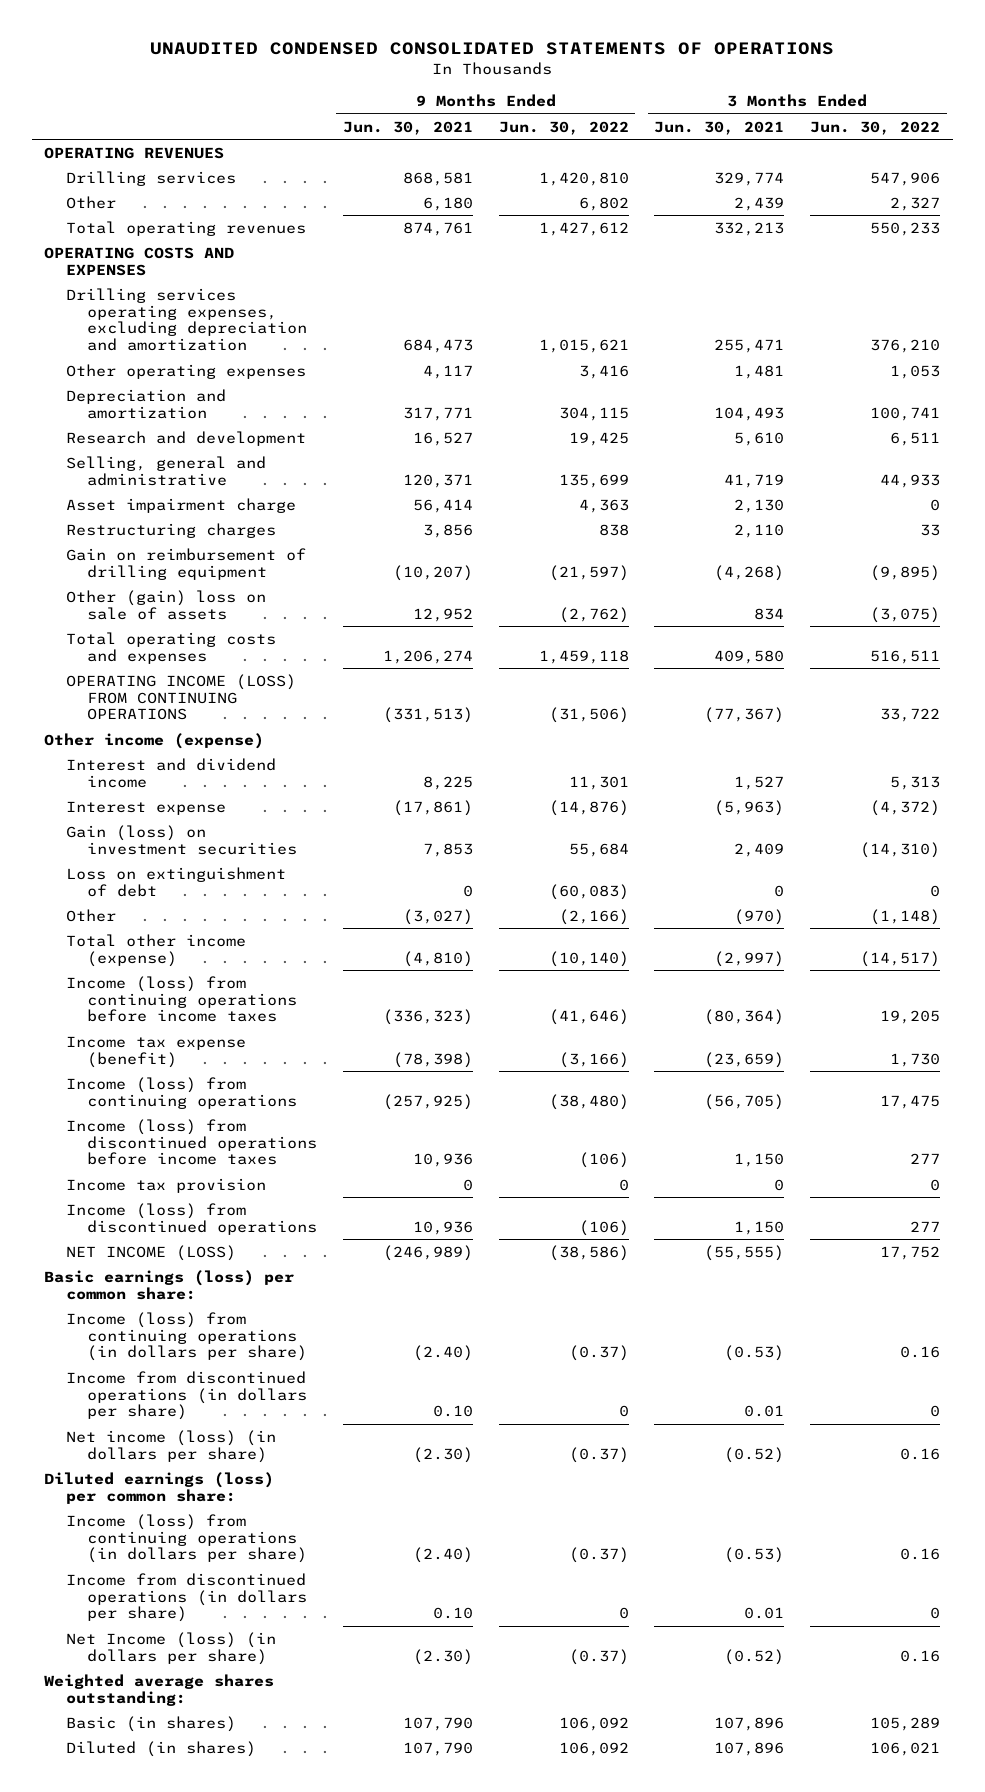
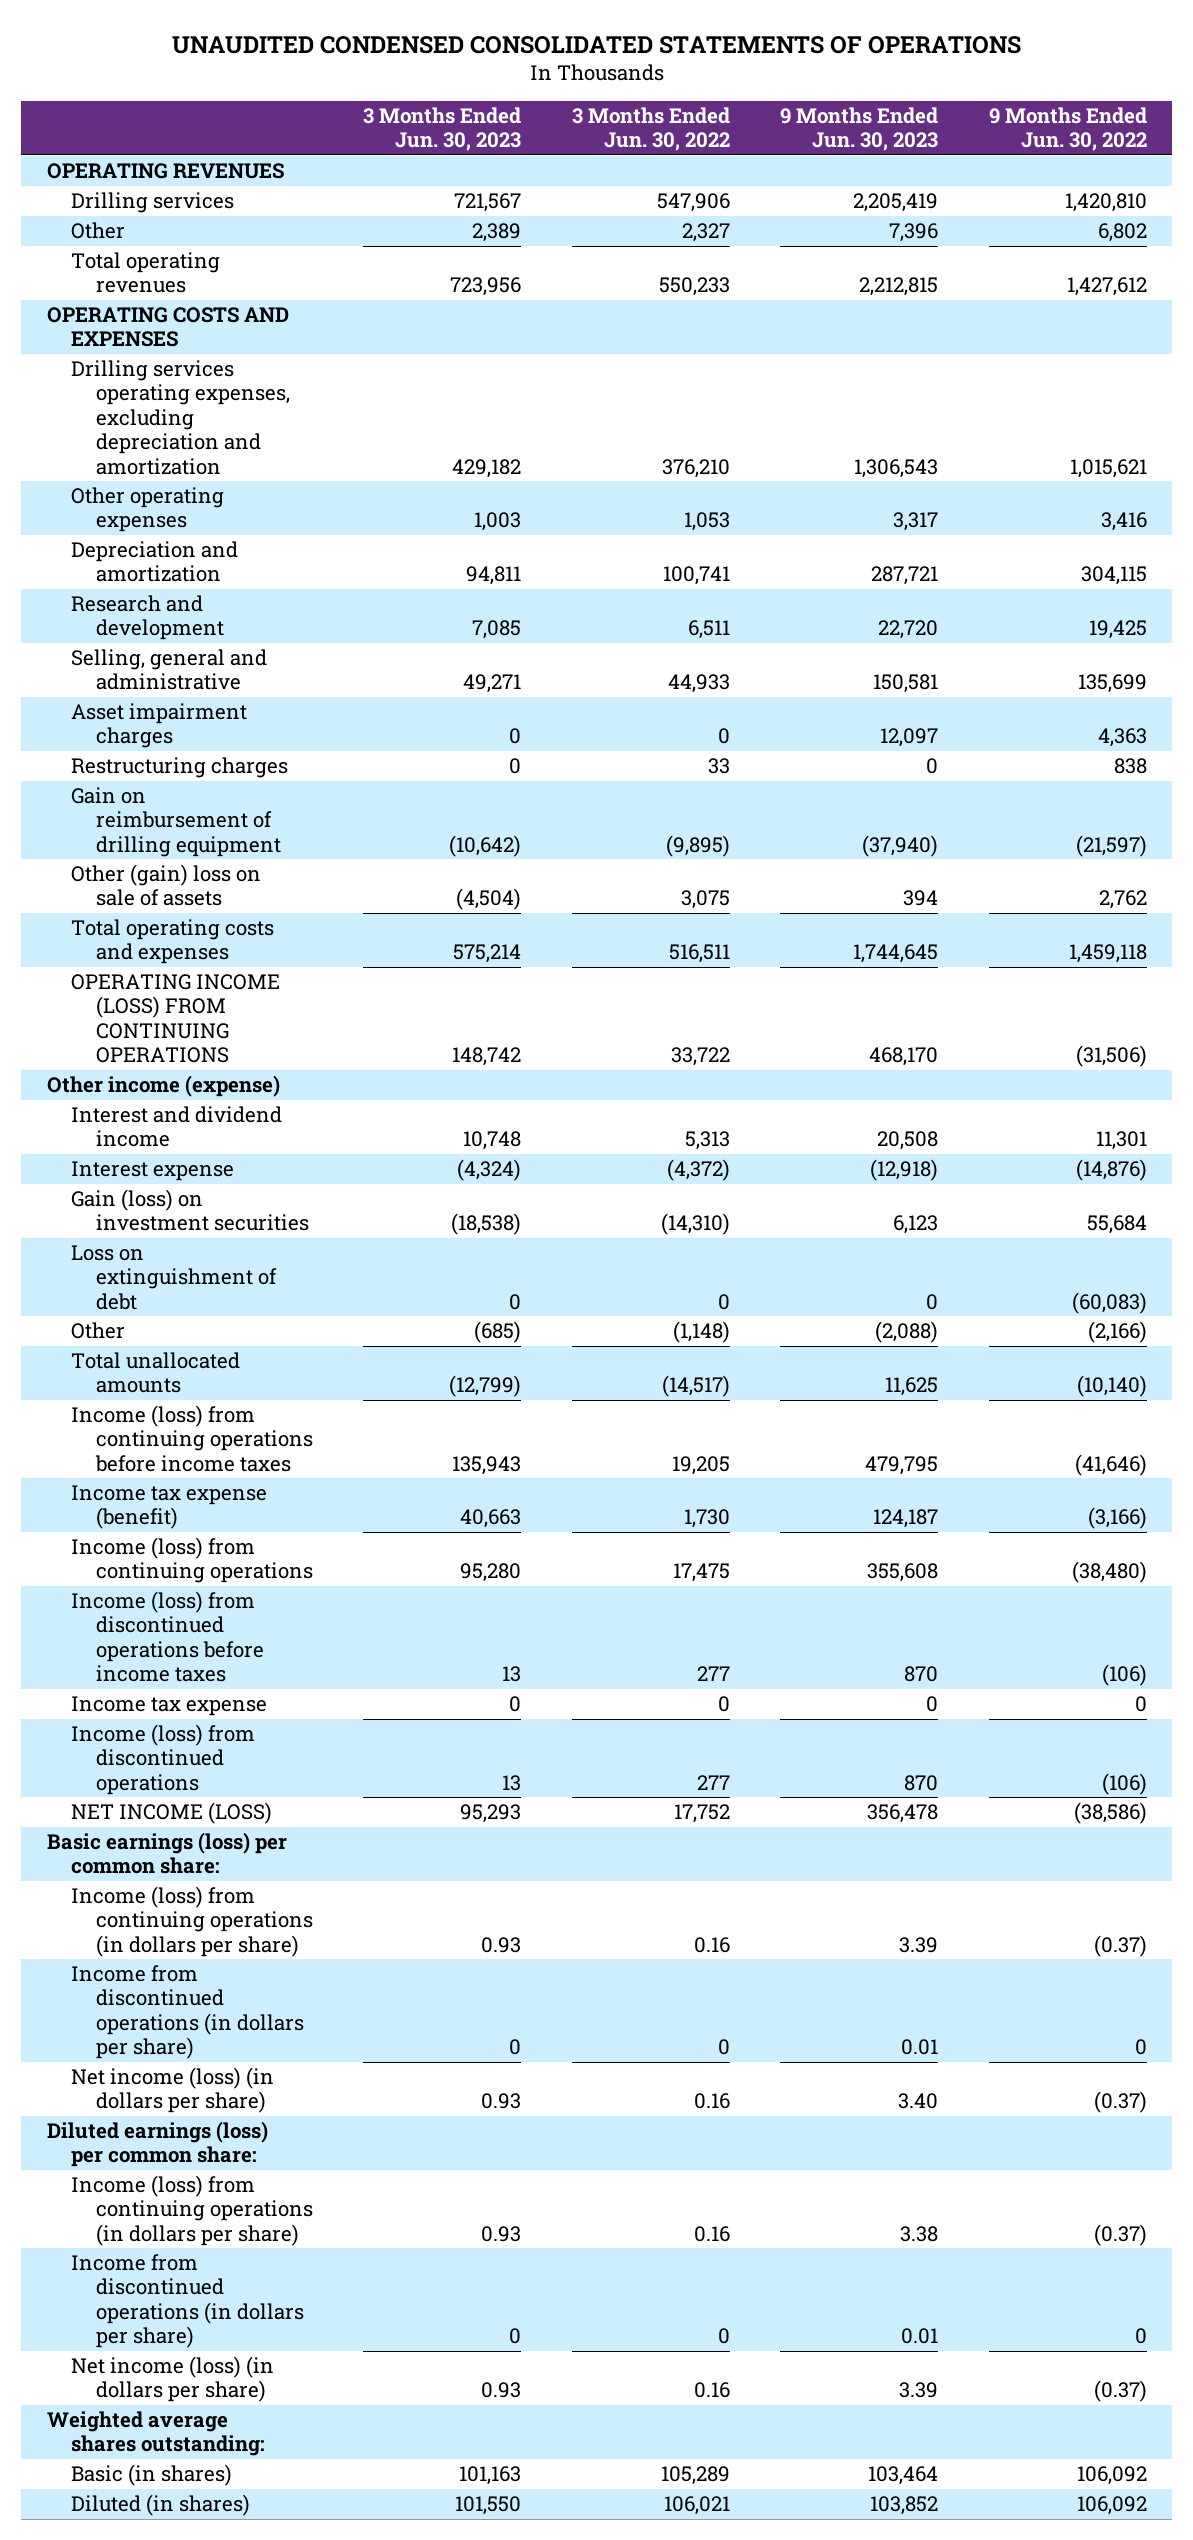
[342,120,473,135] Jun. 30, 2021 -> none
[654,120,785,135] Jun. 30, 2021 -> none
none -> [363,106,522,152] 3 Months Ended Jun. 30, 2023
none -> [780,106,939,152] 9 Months Ended Jun. 30, 2023
[65,497,296,513] Asset impairment charge -> [71,703,248,749] Asset impairment charges
[558,606,629,623] (2,762) -> [1098,890,1147,910] 2,762
[870,606,941,623] (3,075) -> [680,890,730,910] 3,075
[65,933,246,967] Total other income (expense) -> [71,1352,241,1394] Total unallocated amounts
[65,1177,266,1193] Income tax provision -> [71,1696,268,1717] Income tax expense
[65,1631,276,1665] Net Income (loss) (in dollars per share) -> [71,2356,275,2403] Net income (loss) (in dollars per share)

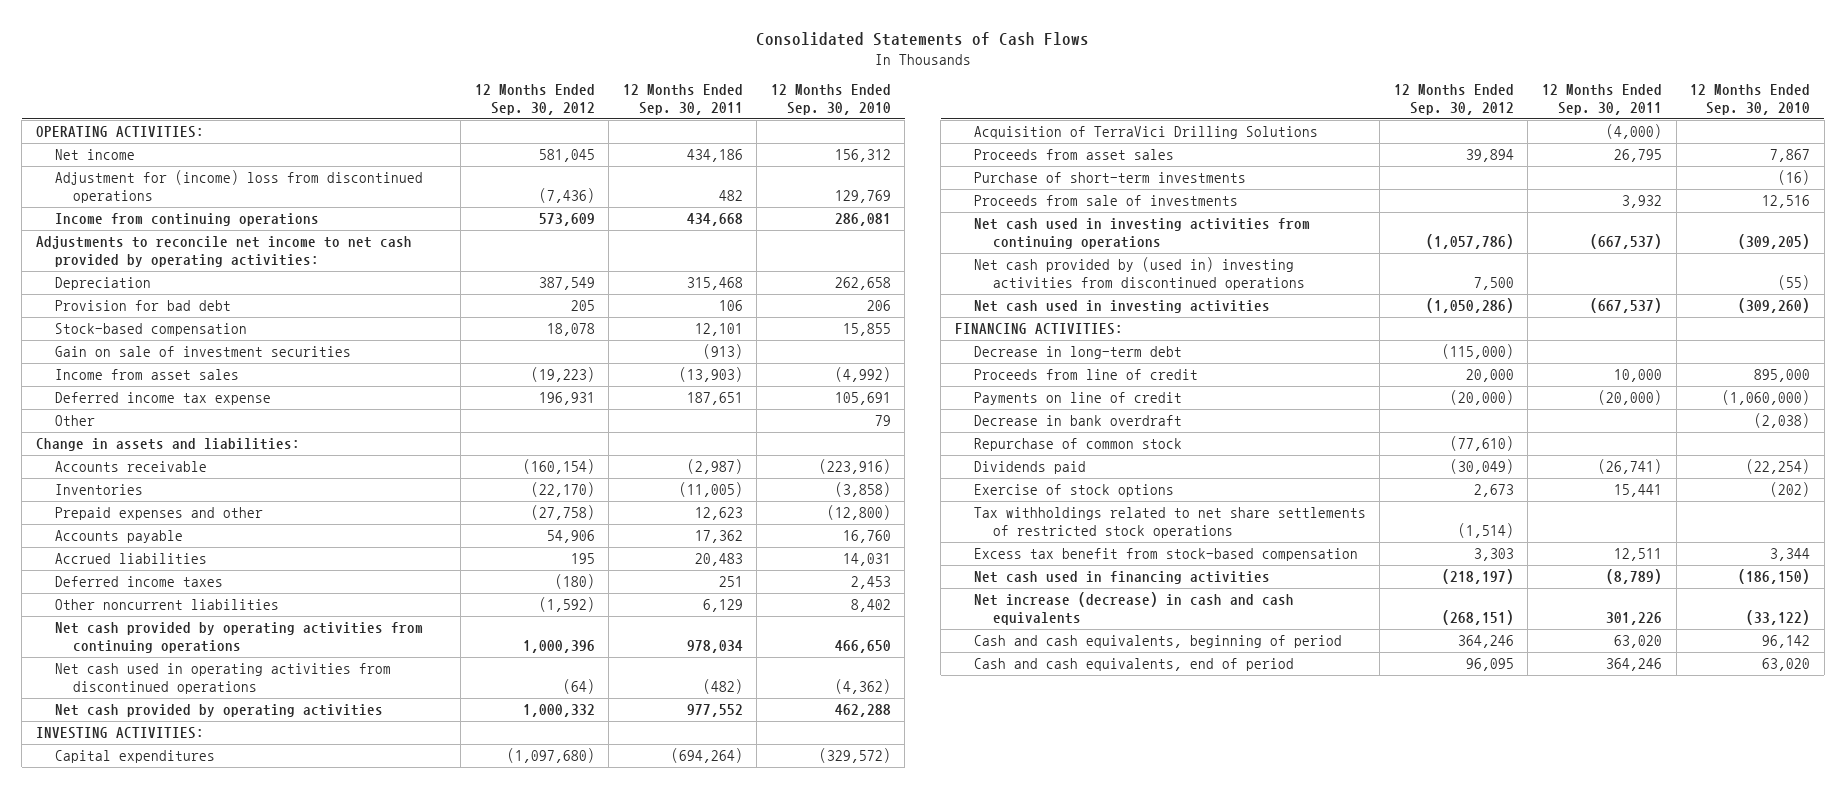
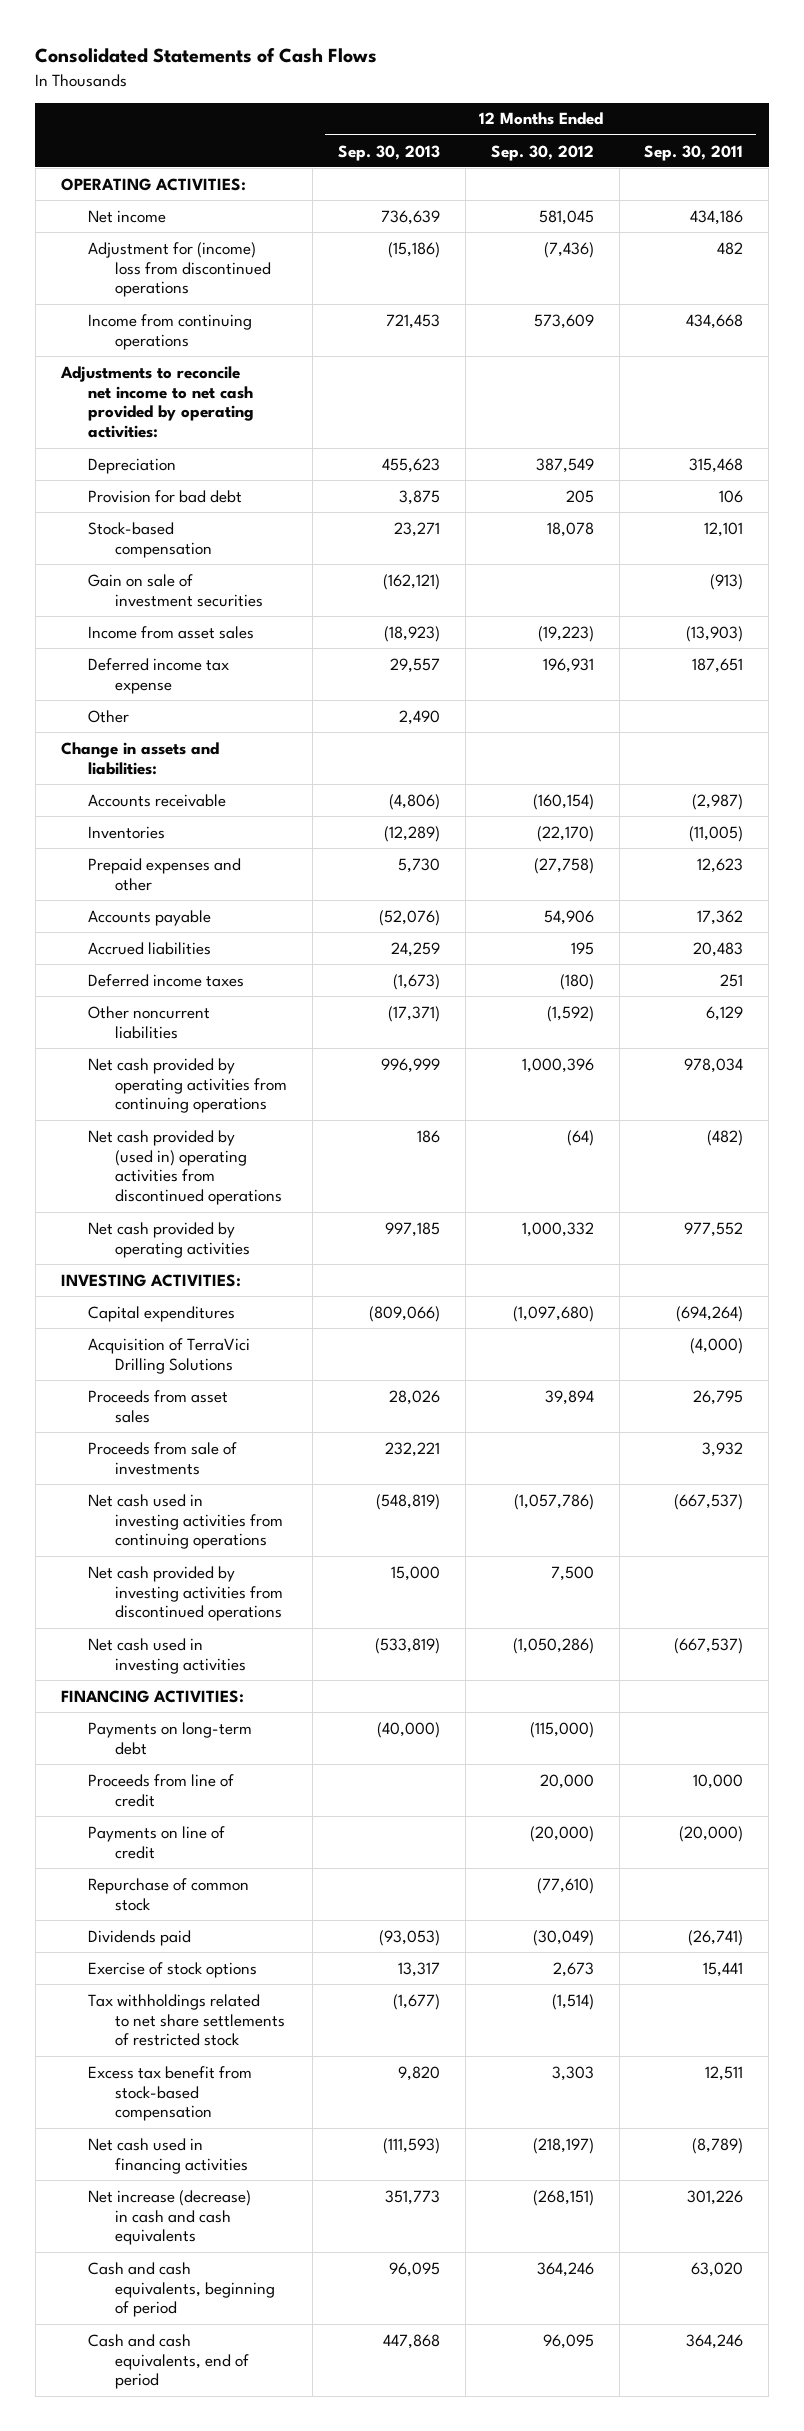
[770,83,891,116] 12 Months Ended Sep. 30, 2010 -> none
none -> [337,144,440,161] Sep. 30, 2013
[54,662,391,695] Net cash used in operating activities from discontinued operations -> [87,1129,283,1206] Net cash provided by (used in) operating activities from discontinued operations
[973,171,1246,183] Purchase of short-term investments -> none
[973,256,1305,291] Net cash provided by (used in) investing activities from discontinued operations -> [87,1565,284,1622] Net cash provided by investing activities from discontinued operations
[973,345,1182,359] Decrease in long-term debt -> [87,1721,252,1755] Payments on long-term debt
[973,414,1182,426] Decrease in bank overdraft -> none
[973,506,1366,539] Tax withholdings related to net share settlements of restricted stock operations -> [87,1993,286,2047] Tax withholdings related to net share settlements of restricted stock

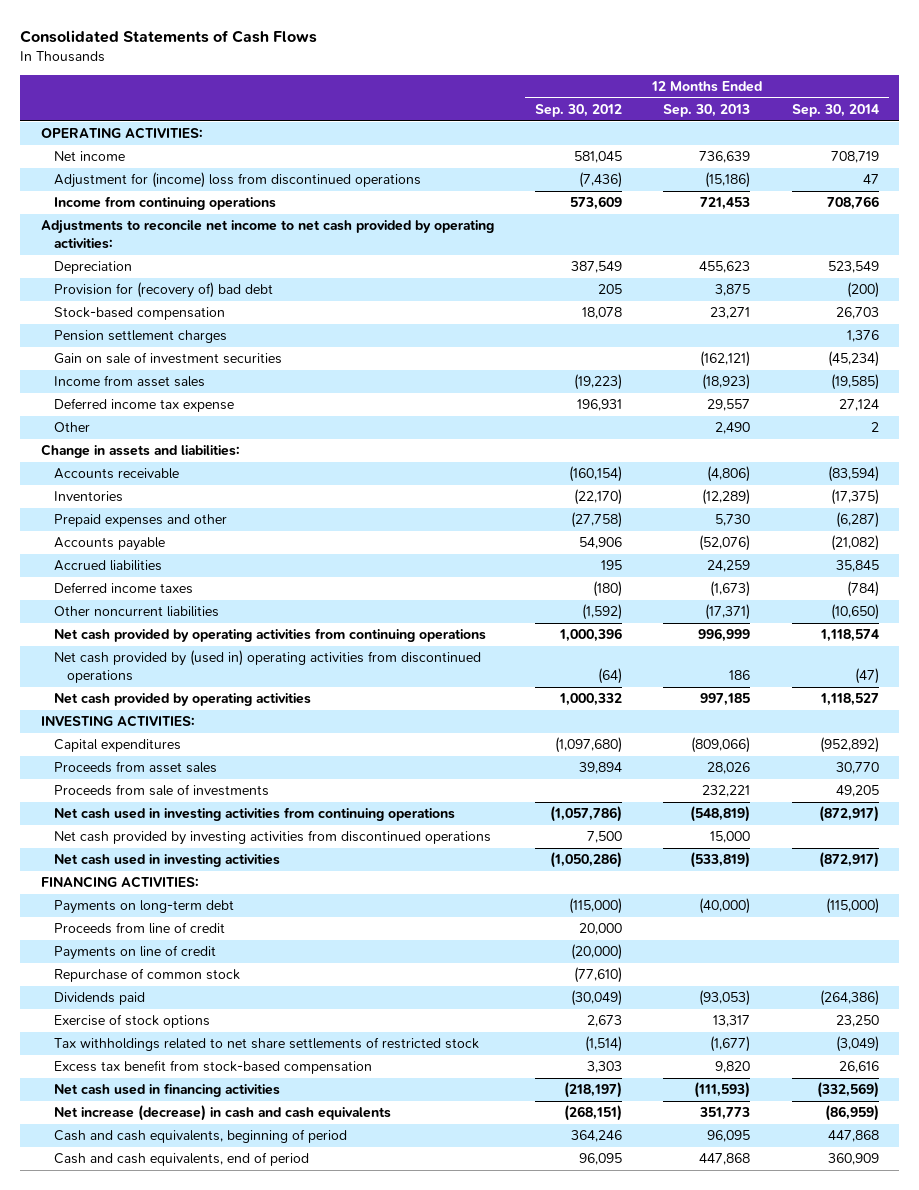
[644,144,744,161] Sep. 30, 2011 -> none
none -> [791,103,879,117] Sep. 30, 2014
[87,489,242,503] Provision for bad debt -> [53,282,273,299] Provision for (recovery of) bad debt
none -> [53,330,227,344] Pension settlement charges
[87,1337,250,1374] Acquisition of TerraVici Drilling Solutions -> none

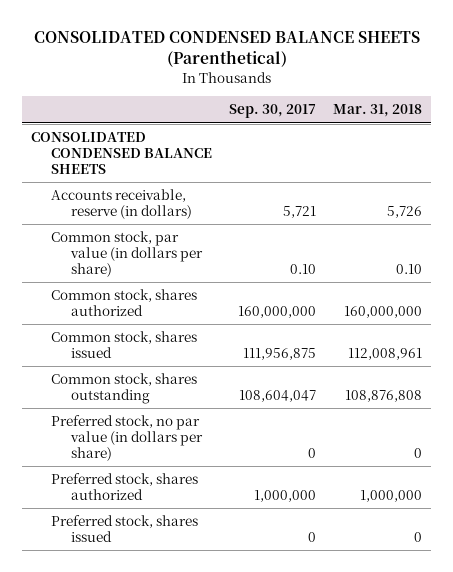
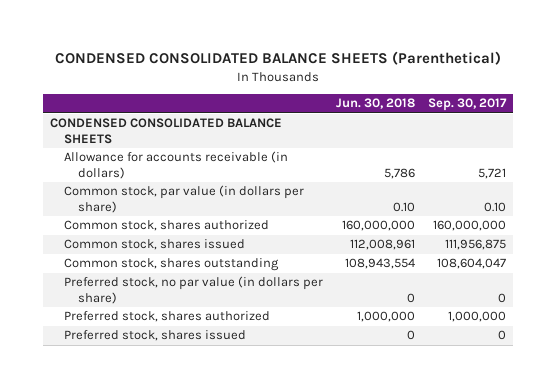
[33,31,420,68] CONSOLIDATED CONDENSED BALANCE SHEETS (Parenthetical) -> [55,51,502,66] CONDENSED CONSOLIDATED BALANCE SHEETS (Parenthetical)
[333,104,423,118] Mar. 31, 2018 -> none
none -> [336,98,416,110] Jun. 30, 2018
[30,132,212,175] CONSOLIDATED CONDENSED BALANCE SHEETS -> [49,118,282,144] CONDENSED CONSOLIDATED BALANCE SHEETS
[50,189,193,220] Accounts receivable, reserve (in dollars) -> [64,151,289,179] Allowance for accounts receivable (in dollars)

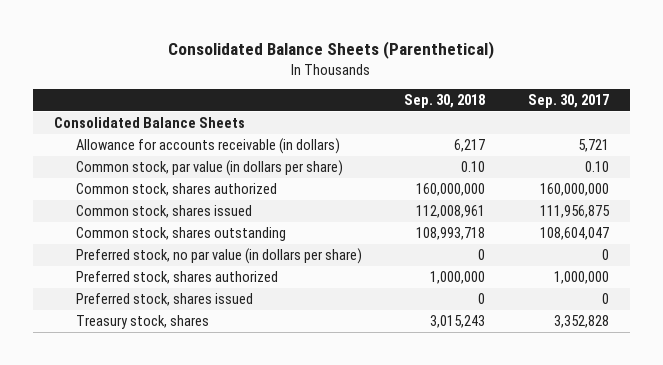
[55,51,502,66] CONDENSED CONSOLIDATED BALANCE SHEETS (Parenthetical) -> [168,41,495,60] Consolidated Balance Sheets (Parenthetical)
[336,98,416,110] Jun. 30, 2018 -> none
none -> [404,94,486,109] Sep. 30, 2018
[49,118,282,144] CONDENSED CONSOLIDATED BALANCE SHEETS -> [53,116,245,128] Consolidated Balance Sheets
none -> [75,314,209,329] Treasury stock, shares

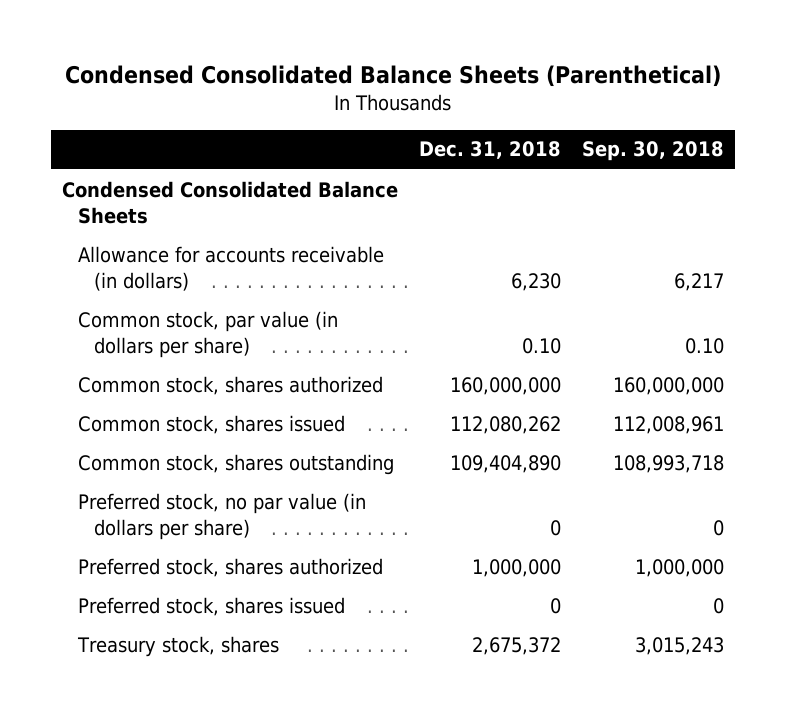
[168,41,495,60] Consolidated Balance Sheets (Parenthetical) -> [65,64,722,87] Condensed Consolidated Balance Sheets (Parenthetical)
[527,94,609,109] Sep. 30, 2017 -> none
none -> [419,141,562,160] Dec. 31, 2018
[53,116,245,128] Consolidated Balance Sheets -> [62,180,399,224] Condensed Consolidated Balance Sheets

